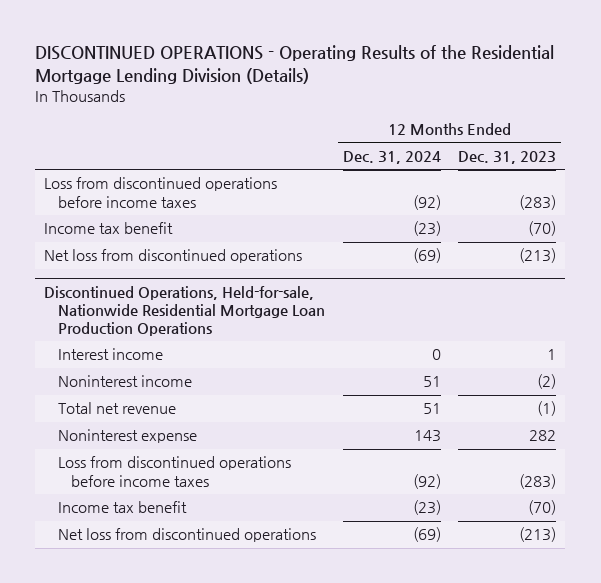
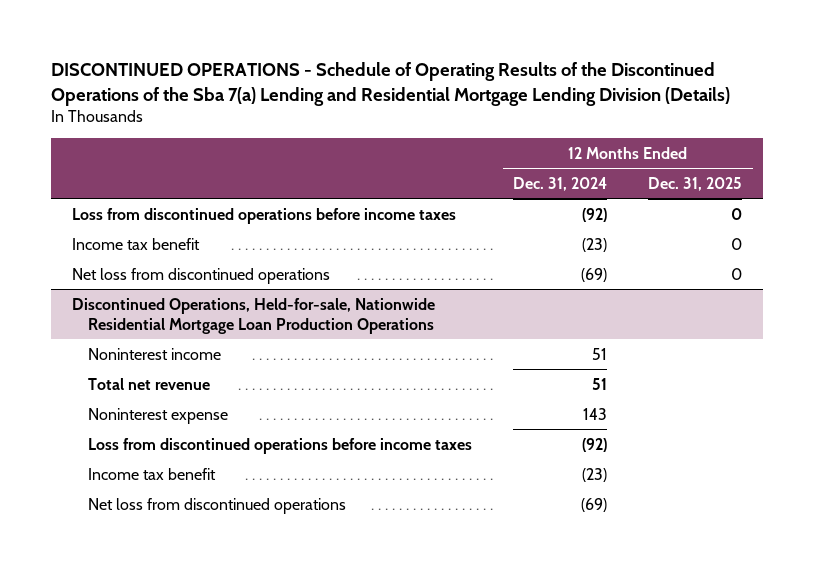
[35,45,555,85] DISCONTINUED OPERATIONS - Operating Results of the Residential Mortgage Lending Division (Details) -> [51,61,731,106] DISCONTINUED OPERATIONS - Schedule of Operating Results of the Discontinued Operations of the Sba 7(a) Lending and Residential Mortgage Lending Division (Details)
[458,150,557,164] Dec. 31, 2023 -> none
none -> [648,176,743,191] Dec. 31, 2025
[57,348,163,361] Interest income -> none

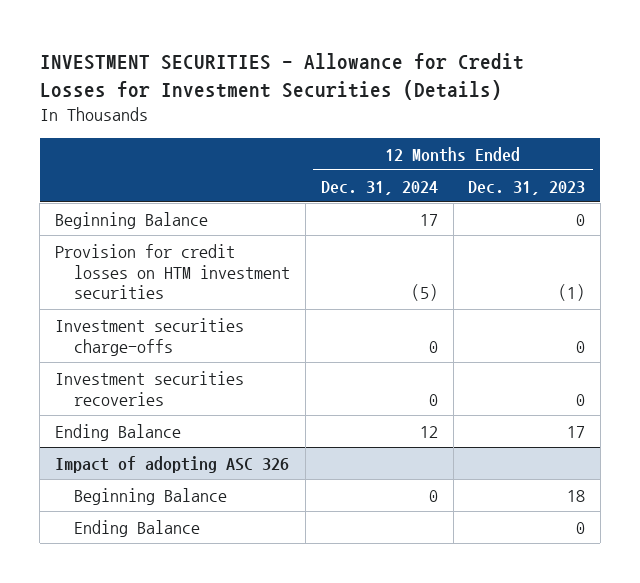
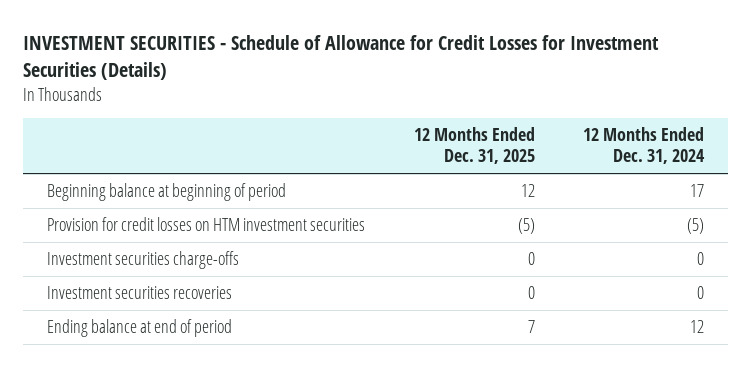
[39,52,524,100] INVESTMENT SECURITIES - Allowance for Credit Losses for Investment Securities (Details) -> [23,35,660,81] INVESTMENT SECURITIES - Schedule of Allowance for Credit Losses for Investment Securities (Details)
[468,180,586,195] Dec. 31, 2023 -> none
none -> [413,127,535,165] 12 Months Ended Dec. 31, 2025
[55,211,209,229] Beginning Balance -> [47,183,287,202] Beginning balance at beginning of period
[55,455,290,473] Impact of adopting ASC 326 -> none
[74,487,228,505] Beginning Balance -> none
[74,519,201,537] Ending Balance -> none
[55,423,182,441] Ending Balance -> [47,319,233,338] Ending balance at end of period

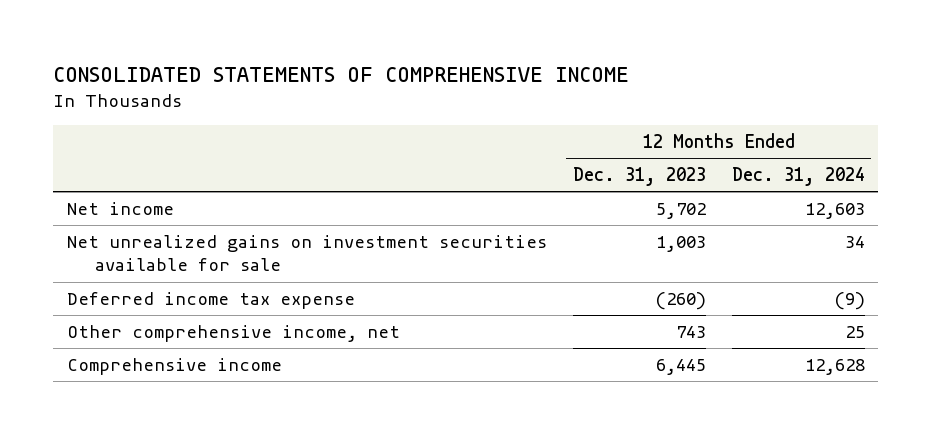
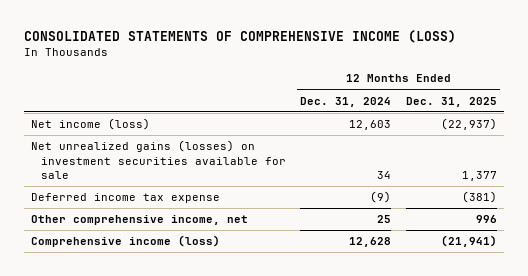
[53,66,630,82] CONSOLIDATED STATEMENTS OF COMPREHENSIVE INCOME -> [23,29,456,43] CONSOLIDATED STATEMENTS OF COMPREHENSIVE INCOME (LOSS)
[572,166,706,186] Dec. 31, 2023 -> none
none -> [405,96,497,107] Dec. 31, 2025
[66,201,174,215] Net income -> [30,118,150,131] Net income (loss)
[66,234,547,272] Net unrealized gains on investment securities available for sale -> [30,140,286,180] Net unrealized gains (losses) on investment securities available for sale
[66,357,282,375] Comprehensive income -> [30,235,220,248] Comprehensive income (loss)

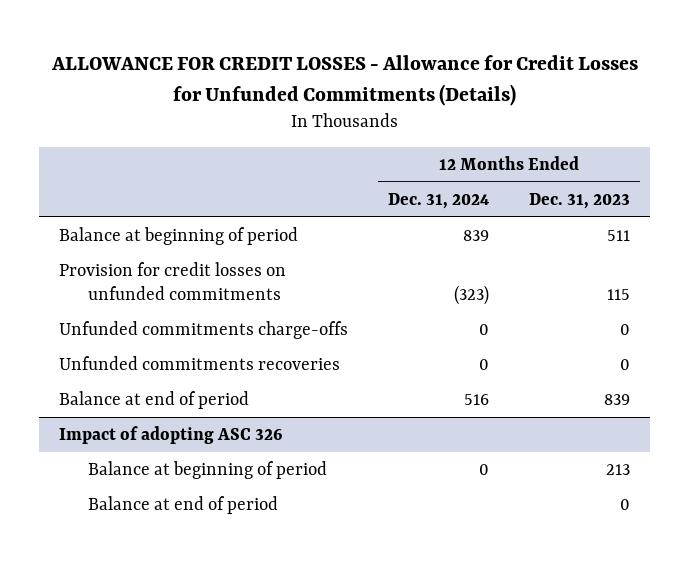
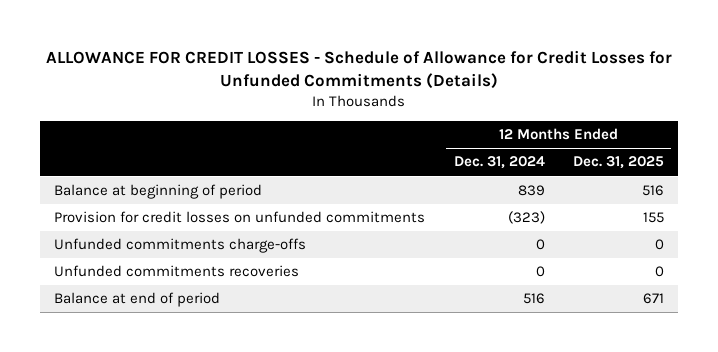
[50,55,638,106] ALLOWANCE FOR CREDIT LOSSES - Allowance for Credit Losses for Unfunded Commitments (Details) -> [46,49,673,89] ALLOWANCE FOR CREDIT LOSSES - Schedule of Allowance for Credit Losses for Unfunded Commitments (Details)
[529,192,631,209] Dec. 31, 2023 -> none
none -> [572,156,664,170] Dec. 31, 2025
[59,426,284,445] Impact of adopting ASC 326 -> none
[88,461,328,480] Balance at beginning of period -> none
[88,496,279,515] Balance at end of period -> none

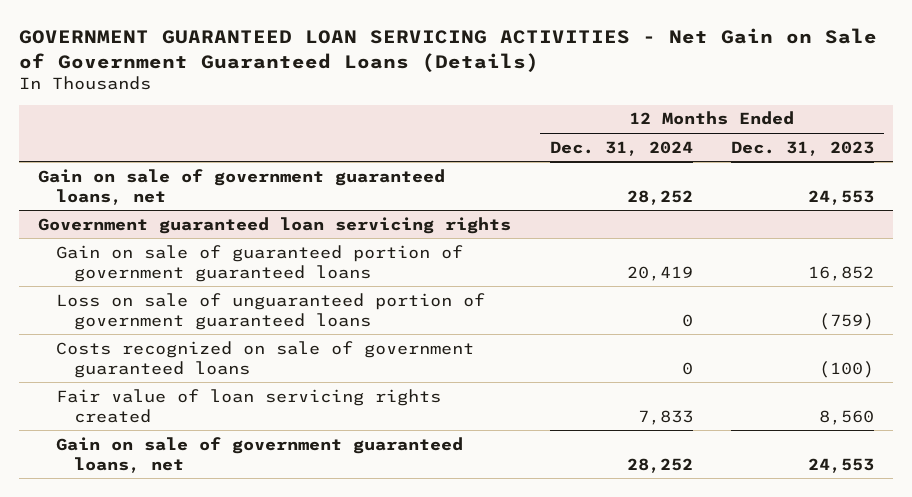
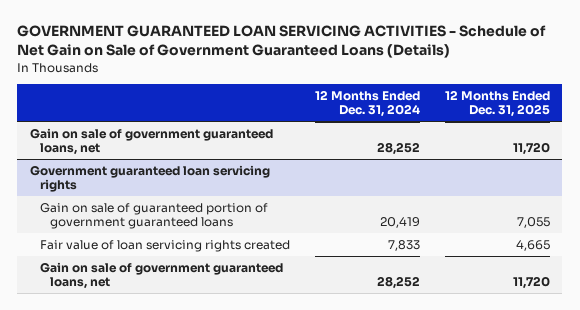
[18,28,877,72] GOVERNMENT GUARANTEED LOAN SERVICING ACTIVITIES - Net Gain on Sale of Government Guaranteed Loans (Details) -> [17,25,547,59] GOVERNMENT GUARANTEED LOAN SERVICING ACTIVITIES - Schedule of Net Gain on Sale of Government Guaranteed Loans (Details)
[731,140,875,156] Dec. 31, 2023 -> none
none -> [444,89,550,117] 12 Months Ended Dec. 31, 2025
[55,292,485,330] Loss on sale of unguaranteed portion of government guaranteed loans -> none
[55,340,474,378] Costs recognized on sale of government guaranteed loans -> none

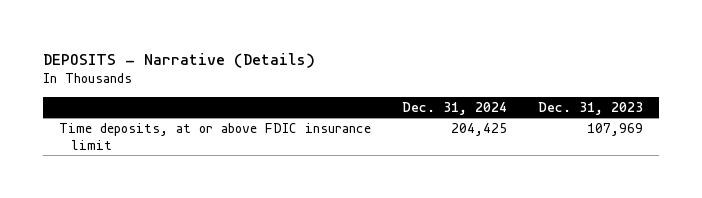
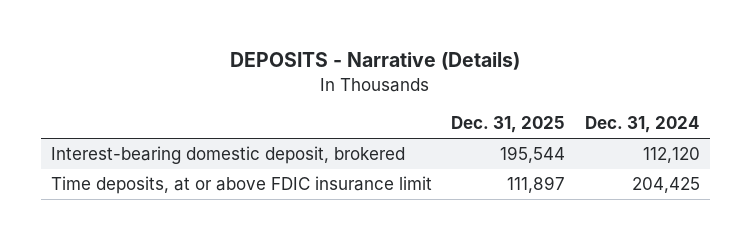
[538,102,644,116] Dec. 31, 2023 -> none
none -> [451,116,566,134] Dec. 31, 2025
none -> [50,146,405,165] Interest-bearing domestic deposit, brokered

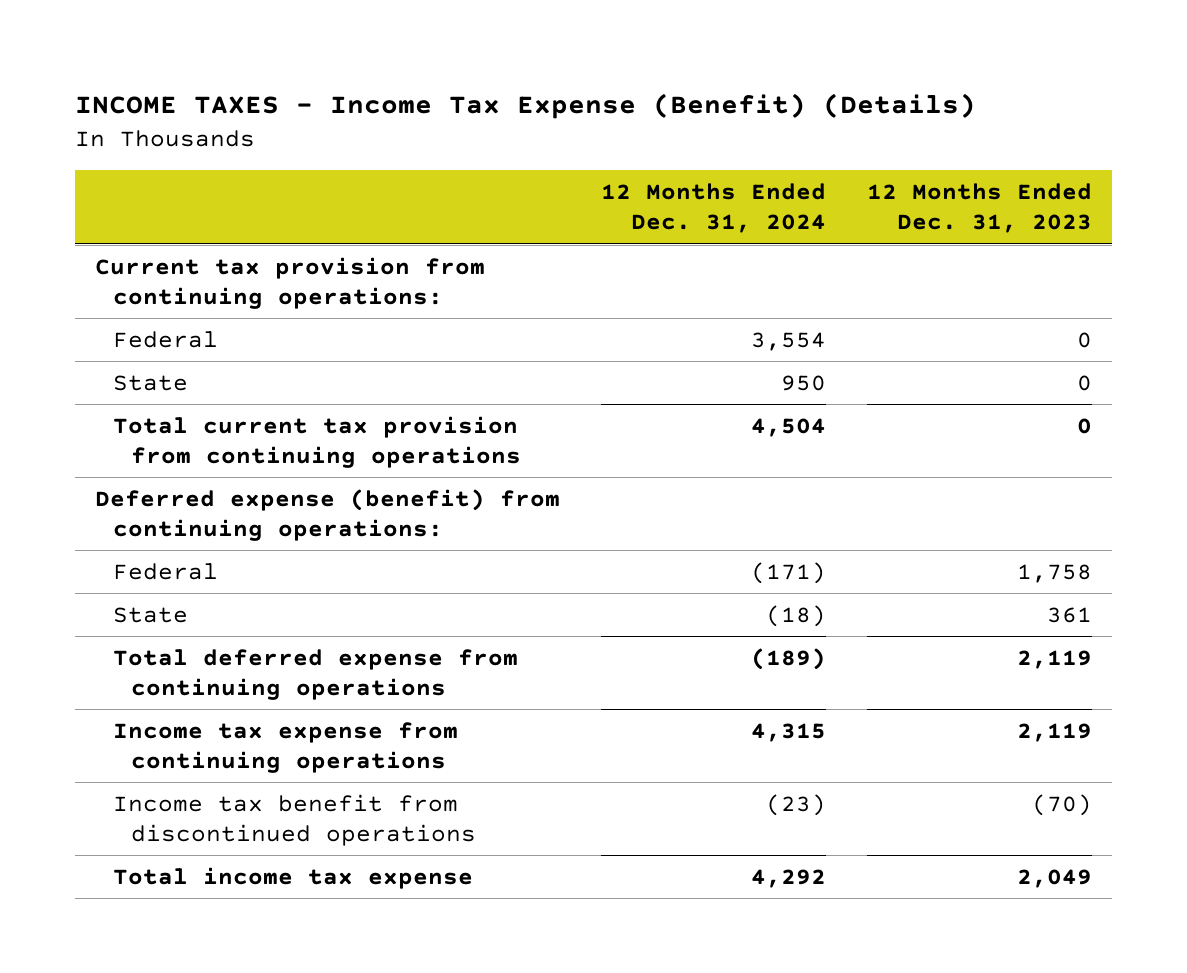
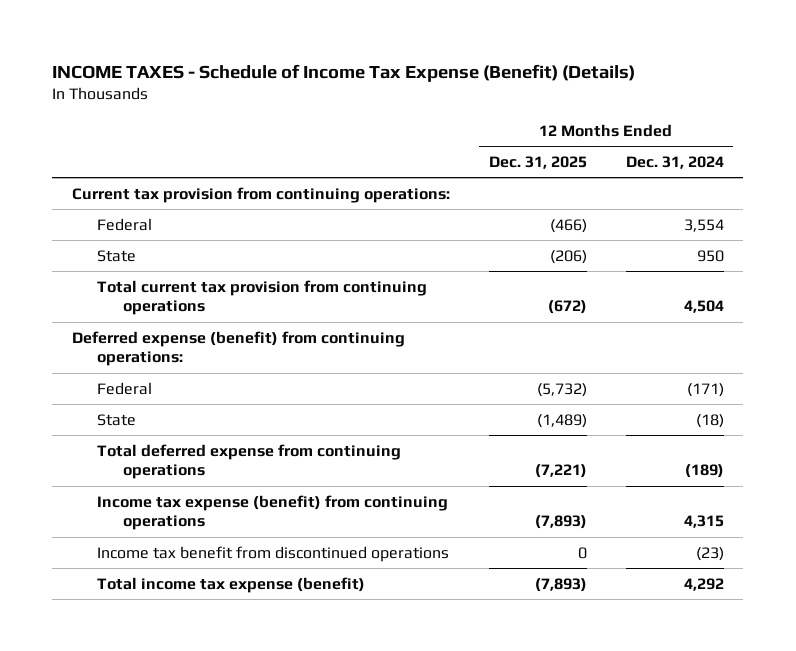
[74,92,976,119] INCOME TAXES - Income Tax Expense (Benefit) (Details) -> [52,63,636,82] INCOME TAXES - Schedule of Income Tax Expense (Benefit) (Details)
[866,182,1092,234] 12 Months Ended Dec. 31, 2023 -> none
none -> [488,156,587,170] Dec. 31, 2025
[112,721,458,774] Income tax expense from continuing operations -> [97,494,449,531] Income tax expense (benefit) from continuing operations
[112,866,473,889] Total income tax expense -> [97,576,366,593] Total income tax expense (benefit)

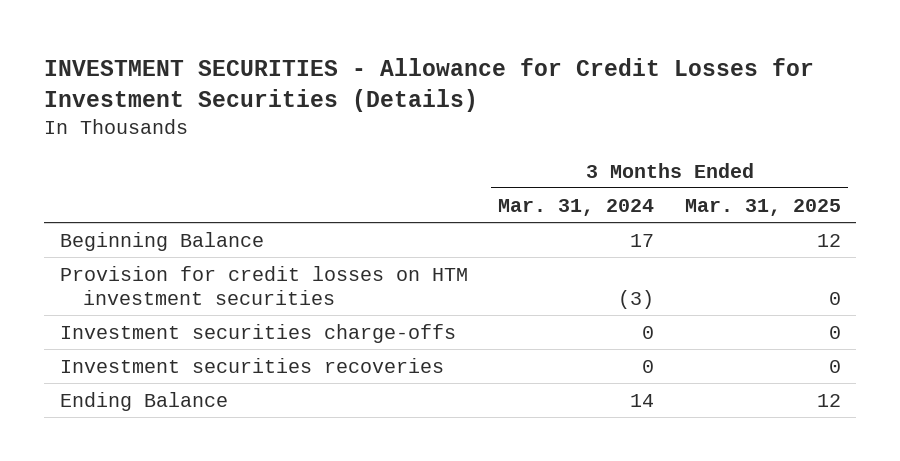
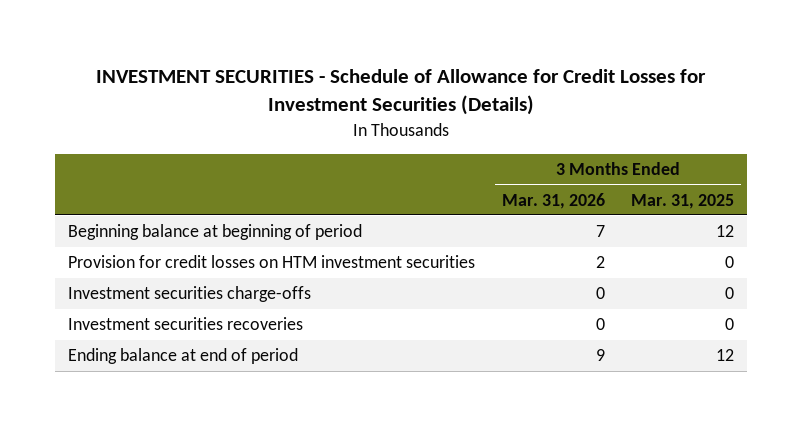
[44,57,815,112] INVESTMENT SECURITIES - Allowance for Credit Losses for Investment Securities (Details) -> [96,68,707,116] INVESTMENT SECURITIES - Schedule of Allowance for Credit Losses for Investment Securities (Details)
[498,198,655,216] Mar. 31, 2024 -> none
none -> [501,192,605,209] Mar. 31, 2026
[59,231,264,251] Beginning Balance -> [67,224,362,241] Beginning balance at beginning of period
[59,391,228,411] Ending Balance -> [67,348,298,365] Ending balance at end of period

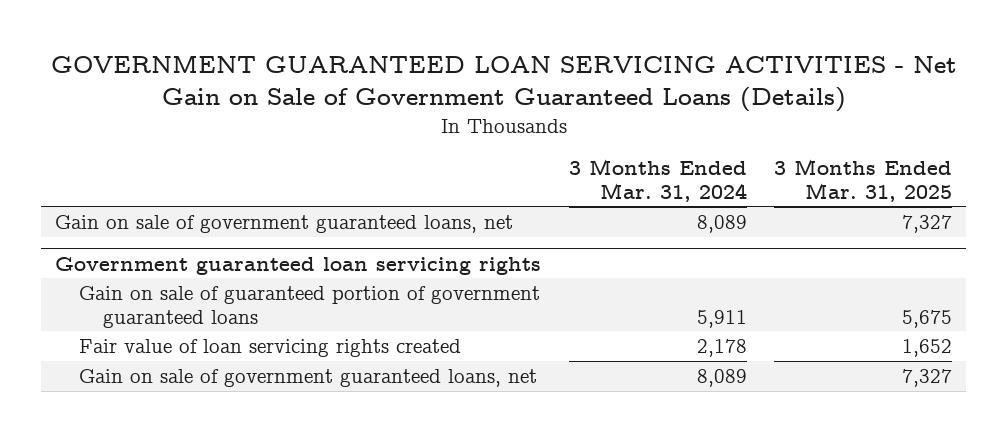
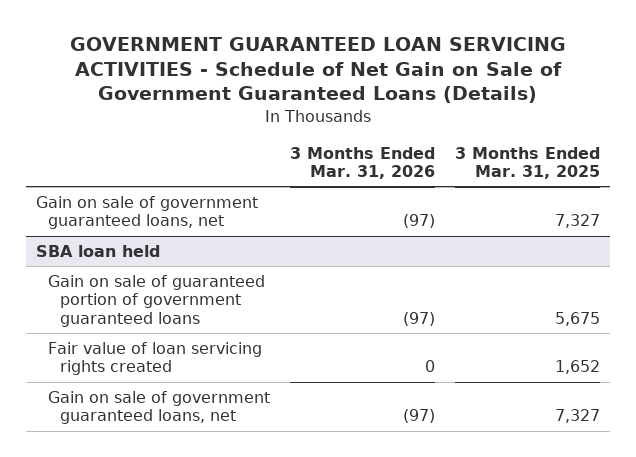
[50,54,957,112] GOVERNMENT GUARANTEED LOAN SERVICING ACTIVITIES - Net Gain on Sale of Government Guaranteed Loans (Details) -> [69,36,566,104] GOVERNMENT GUARANTEED LOAN SERVICING ACTIVITIES - Schedule of Net Gain on Sale of Government Guaranteed Loans (Details)
[568,159,747,202] 3 Months Ended Mar. 31, 2024 -> none
none -> [289,146,435,180] 3 Months Ended Mar. 31, 2026
[54,256,541,275] Government guaranteed loan servicing rights -> [35,244,160,257] SBA loan held

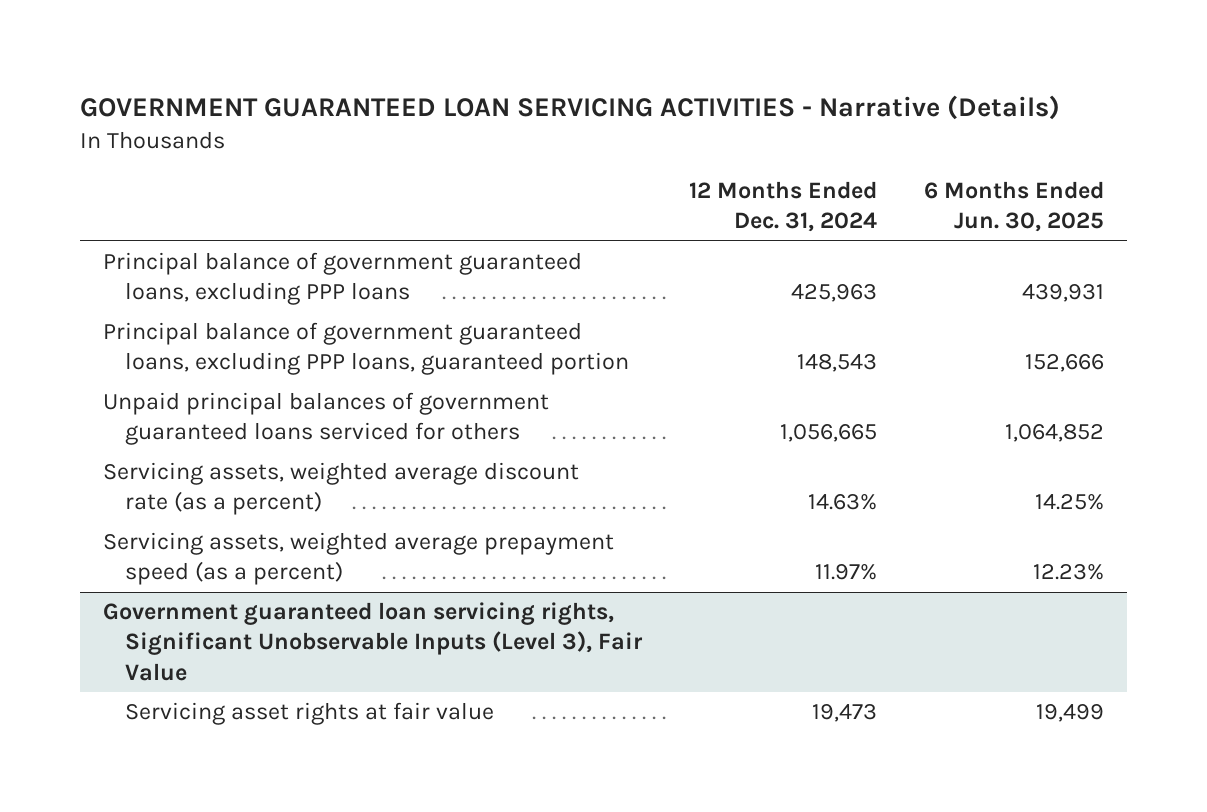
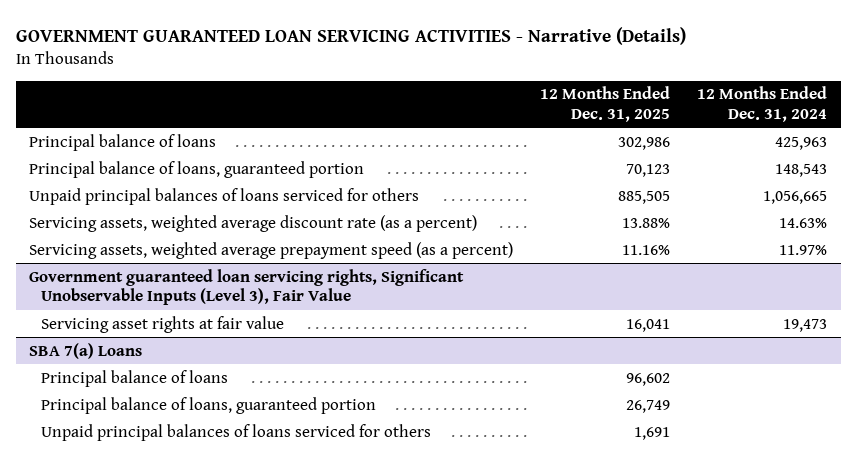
[924,181,1105,233] 6 Months Ended Jun. 30, 2025 -> none
none -> [540,86,671,122] 12 Months Ended Dec. 31, 2025
[102,252,582,306] Principal balance of government guaranteed loans, excluding PPP loans -> [29,133,217,151] Principal balance of loans
[102,322,630,376] Principal balance of government guaranteed loans, excluding PPP loans, guaranteed portion -> [29,160,365,178] Principal balance of loans, guaranteed portion
[102,392,549,446] Unpaid principal balances of government guaranteed loans serviced for others -> [29,187,420,205] Unpaid principal balances of loans serviced for others
none -> [29,342,143,359] SBA 7(a) Loans
none -> [41,369,229,387] Principal balance of loans
none -> [41,396,377,414] Principal balance of loans, guaranteed portion
none -> [41,423,432,441] Unpaid principal balances of loans serviced for others

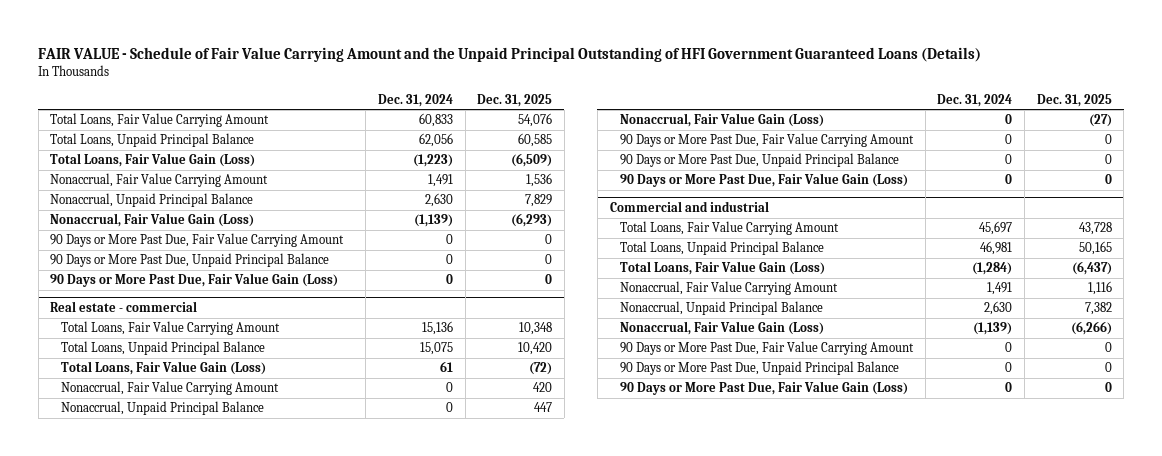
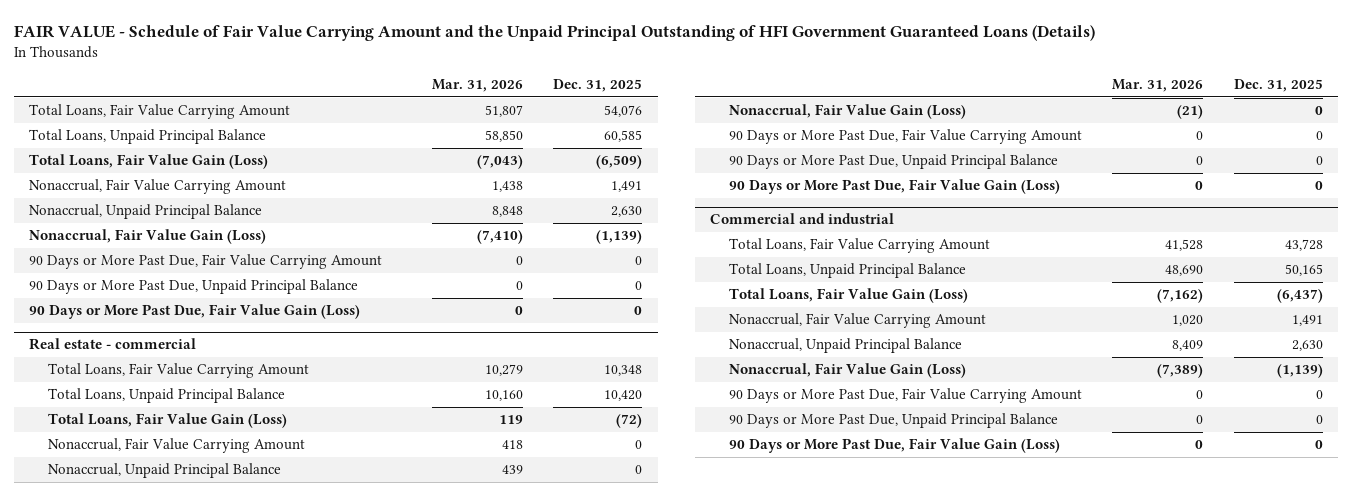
[377,93,453,107] Dec. 31, 2024 -> none
none -> [431,79,523,93] Mar. 31, 2026
[526,173,553,188] 1,536 -> [611,181,643,193] 1,491
[525,194,553,208] 7,829 -> [611,206,643,218] 2,630
[511,213,553,228] (6,293) -> [596,230,643,245] (1,139)
[533,382,553,393] 420 -> [635,440,643,450] 0
[534,402,553,413] 447 -> [635,465,643,475] 0
[1088,114,1112,128] (27) -> [1315,106,1324,116] 0
[1087,281,1112,296] 1,116 -> [1292,315,1324,327] 1,491
[1084,302,1112,316] 7,382 -> [1292,340,1324,352] 2,630
[1070,321,1112,336] (6,266) -> [1277,364,1324,379] (1,139)

